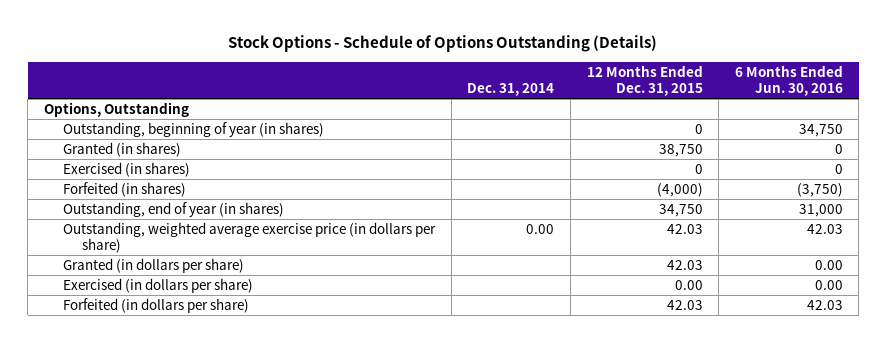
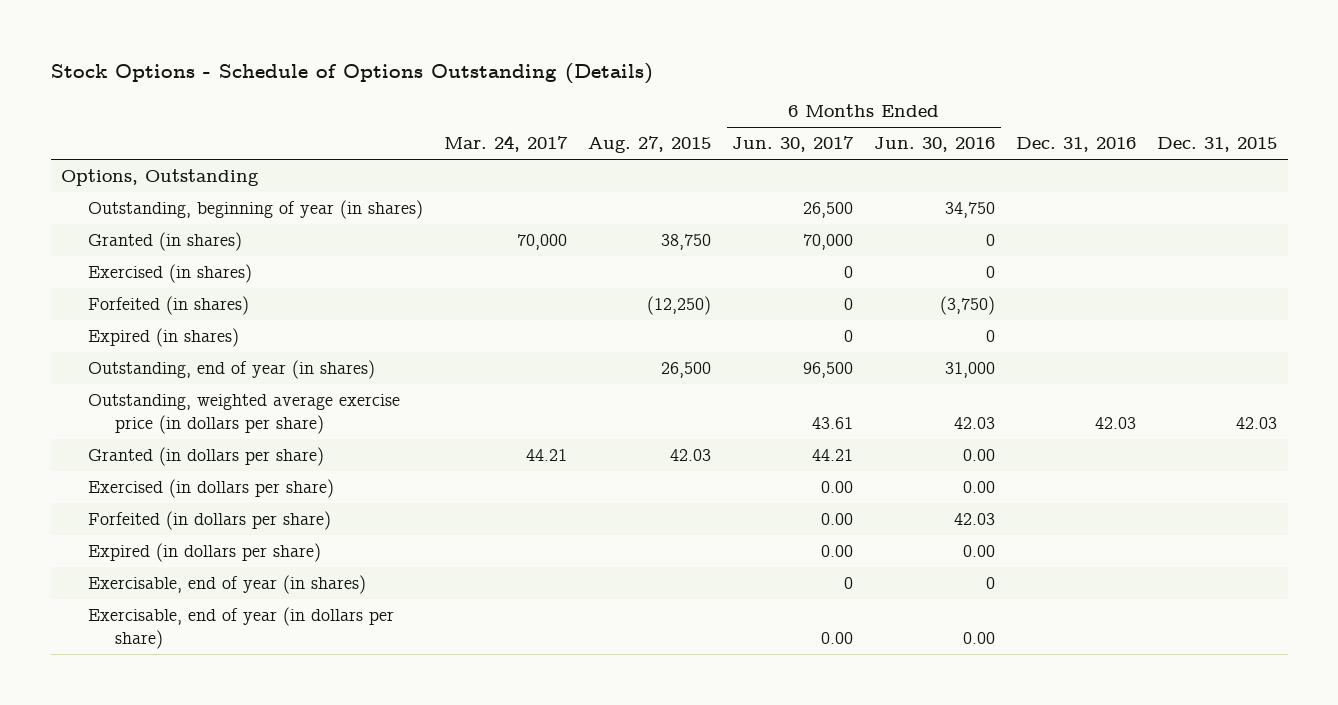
[467,82,555,96] Dec. 31, 2014 -> none
[586,64,703,96] 12 Months Ended Dec. 31, 2015 -> none
none -> [444,135,569,153] Mar. 24, 2017
none -> [588,136,712,154] Aug. 27, 2015
none -> [732,136,855,153] Jun. 30, 2017
none -> [1016,137,1137,153] Dec. 31, 2016
none -> [1157,137,1278,153] Dec. 31, 2015
none -> [88,327,240,347] Expired (in shares)
none -> [88,542,322,562] Expired (in dollars per share)
none -> [88,574,367,594] Exercisable, end of year (in shares)
none -> [88,606,395,649] Exercisable, end of year (in dollars per share)

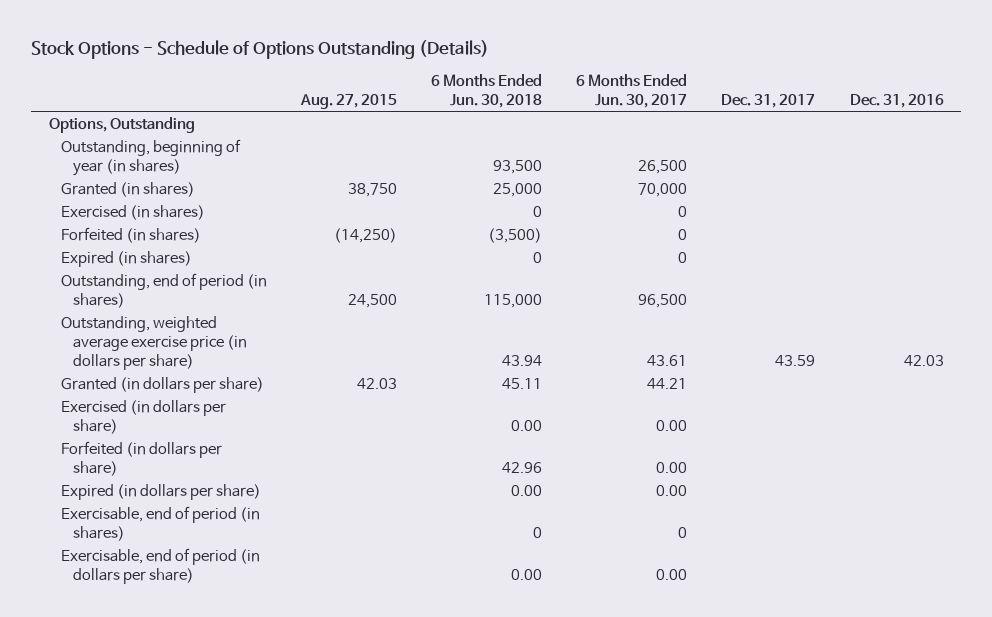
[444,135,569,153] Mar. 24, 2017 -> none
[874,137,996,153] Jun. 30, 2016 -> none
[1157,137,1278,153] Dec. 31, 2015 -> none
none -> [431,74,543,108] 6 Months Ended Jun. 30, 2018
none -> [721,93,816,108] Dec. 31, 2017
[647,295,712,315] (12,250) -> [333,228,397,244] (14,250)
[88,359,376,379] Outstanding, end of year (in shares) -> [60,273,267,308] Outstanding, end of period (in shares)
[661,361,712,378] 26,500 -> [347,293,397,308] 24,500
[88,574,367,594] Exercisable, end of year (in shares) -> [60,506,260,541] Exercisable, end of period (in shares)
[88,606,395,649] Exercisable, end of year (in dollars per share) -> [60,548,260,584] Exercisable, end of period (in dollars per share)

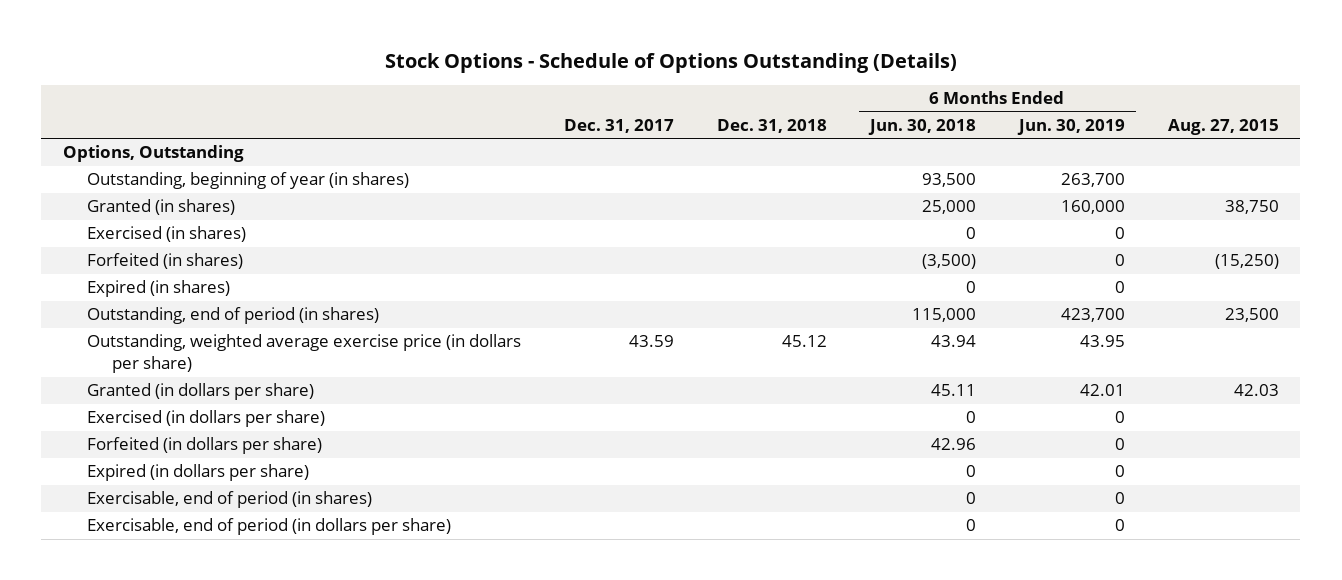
[576,74,688,108] 6 Months Ended Jun. 30, 2017 -> none
[849,93,944,108] Dec. 31, 2016 -> none
none -> [717,118,828,133] Dec. 31, 2018
none -> [1016,118,1125,135] Jun. 30, 2019
[333,228,397,244] (14,250) -> [1214,254,1279,270] (15,250)
[347,293,397,308] 24,500 -> [1224,308,1279,323] 23,500
[511,419,543,431] 0.00 -> [965,411,976,424] 0
[511,485,543,497] 0.00 -> [965,465,976,478] 0
[511,568,543,580] 0.00 -> [965,519,976,532] 0

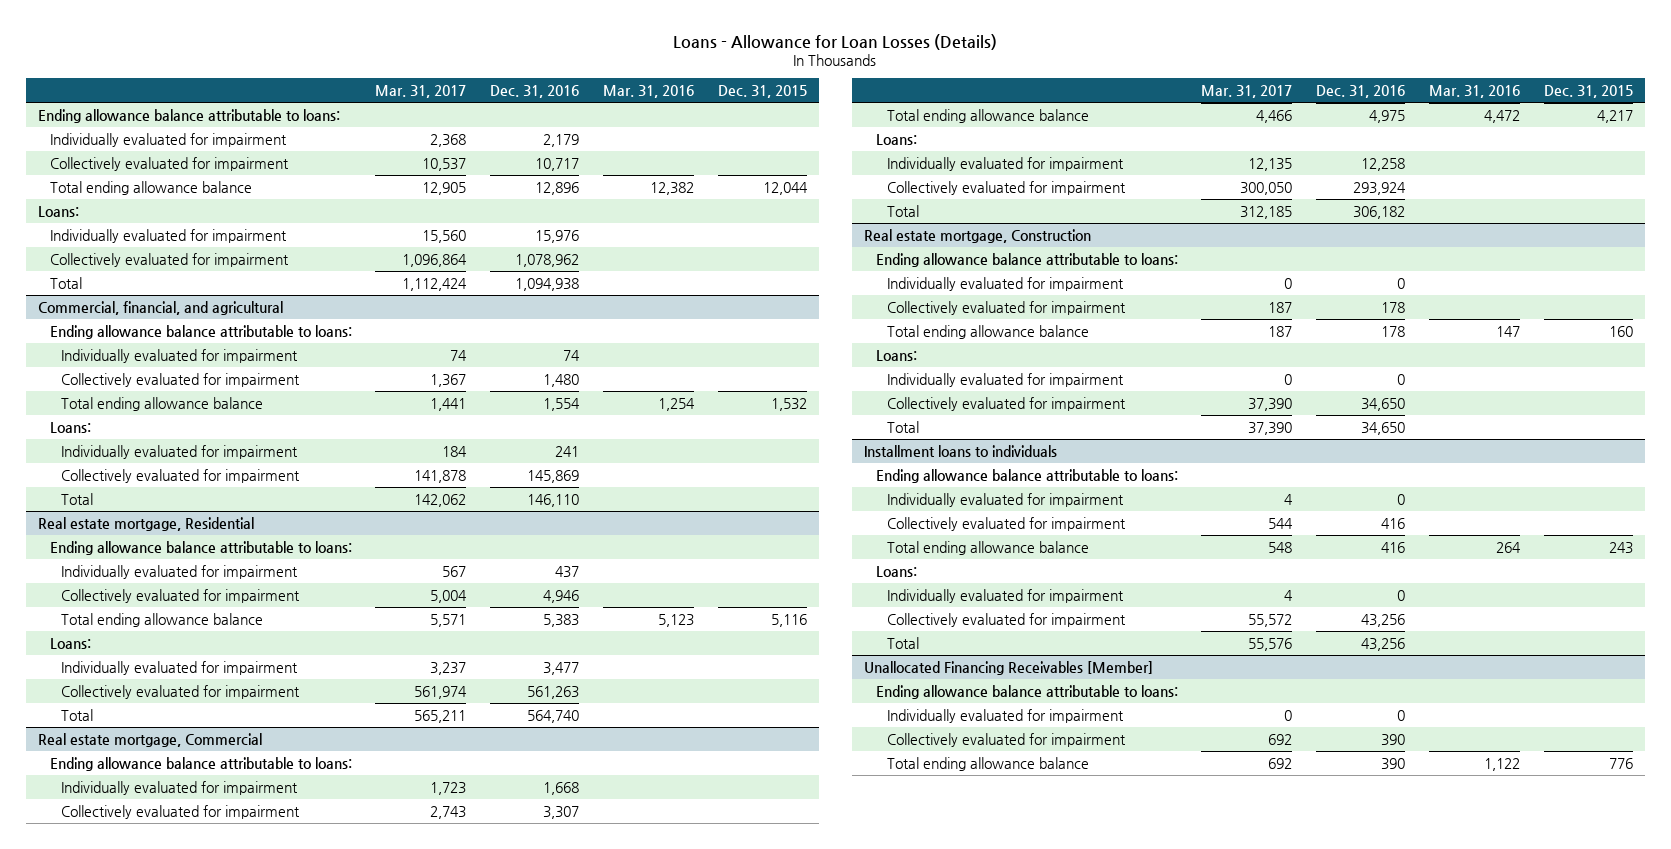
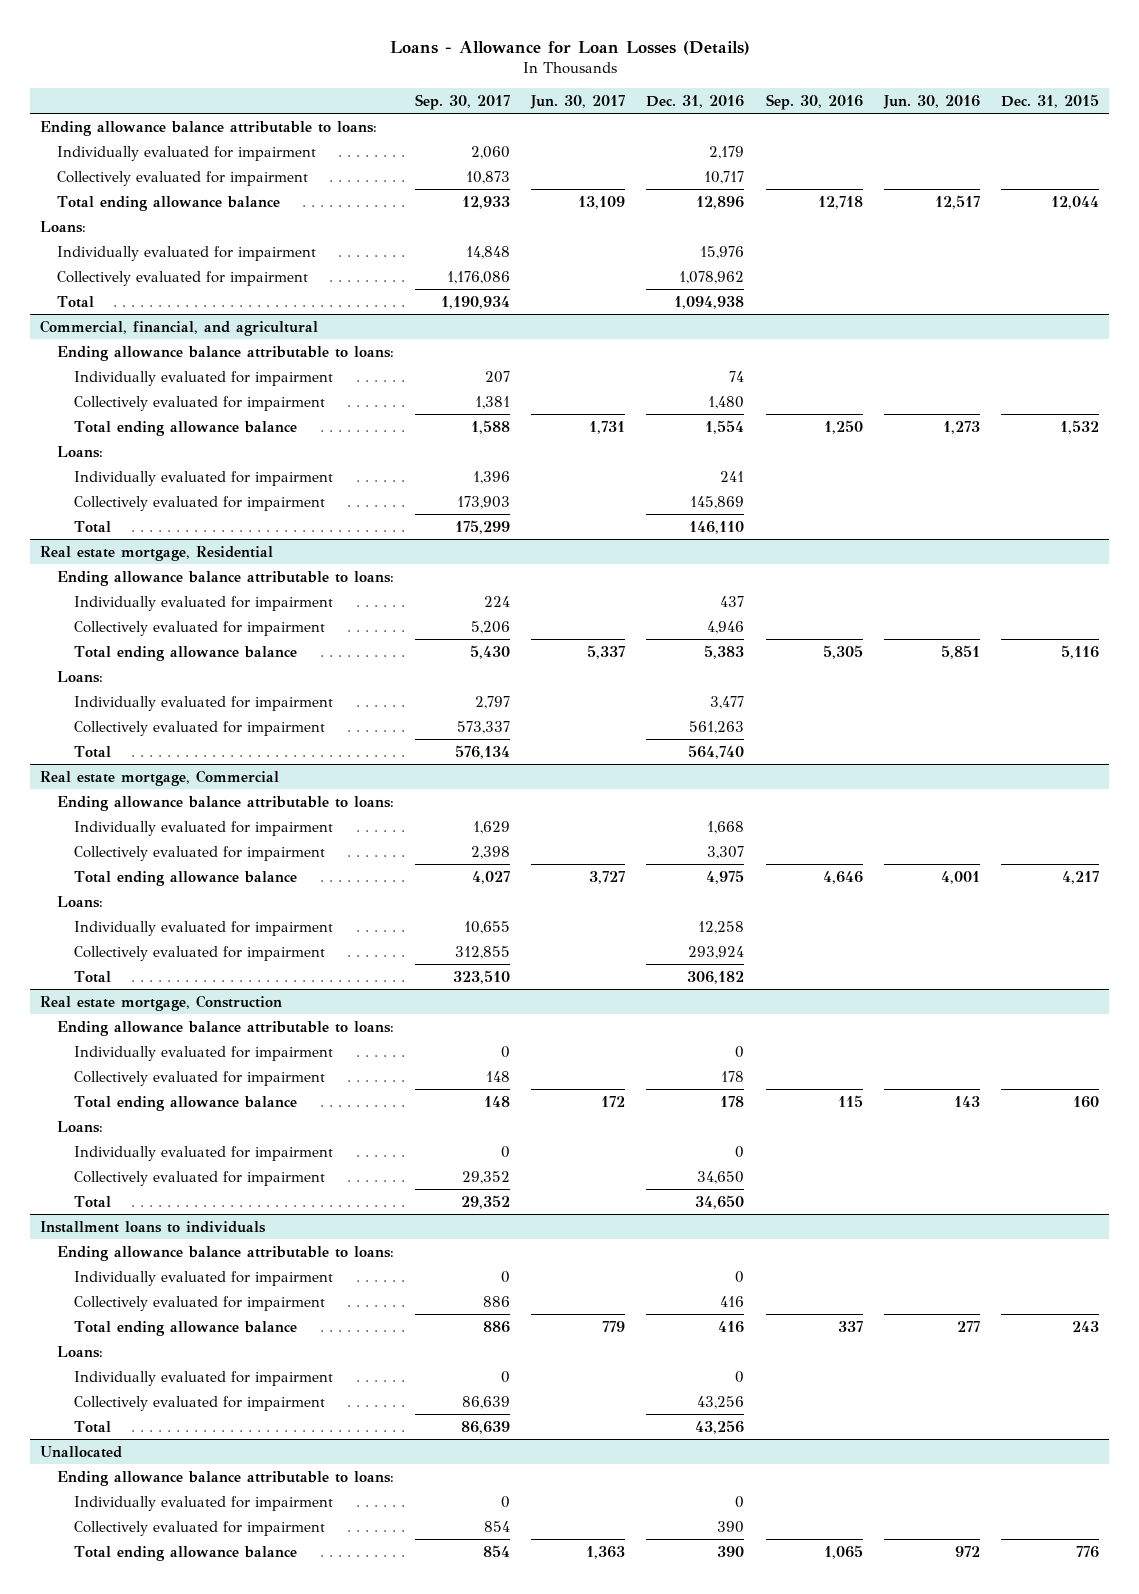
[375,84,467,98] Mar. 31, 2017 -> none
[602,84,694,98] Mar. 31, 2016 -> none
none -> [415,93,511,110] Sep. 30, 2017
none -> [530,94,626,109] Jun. 30, 2017
none -> [765,93,863,110] Sep. 30, 2016
none -> [882,94,980,109] Jun. 30, 2016
[863,660,1153,675] Unallocated Financing Receivables [Member] -> [40,1445,123,1458] Unallocated

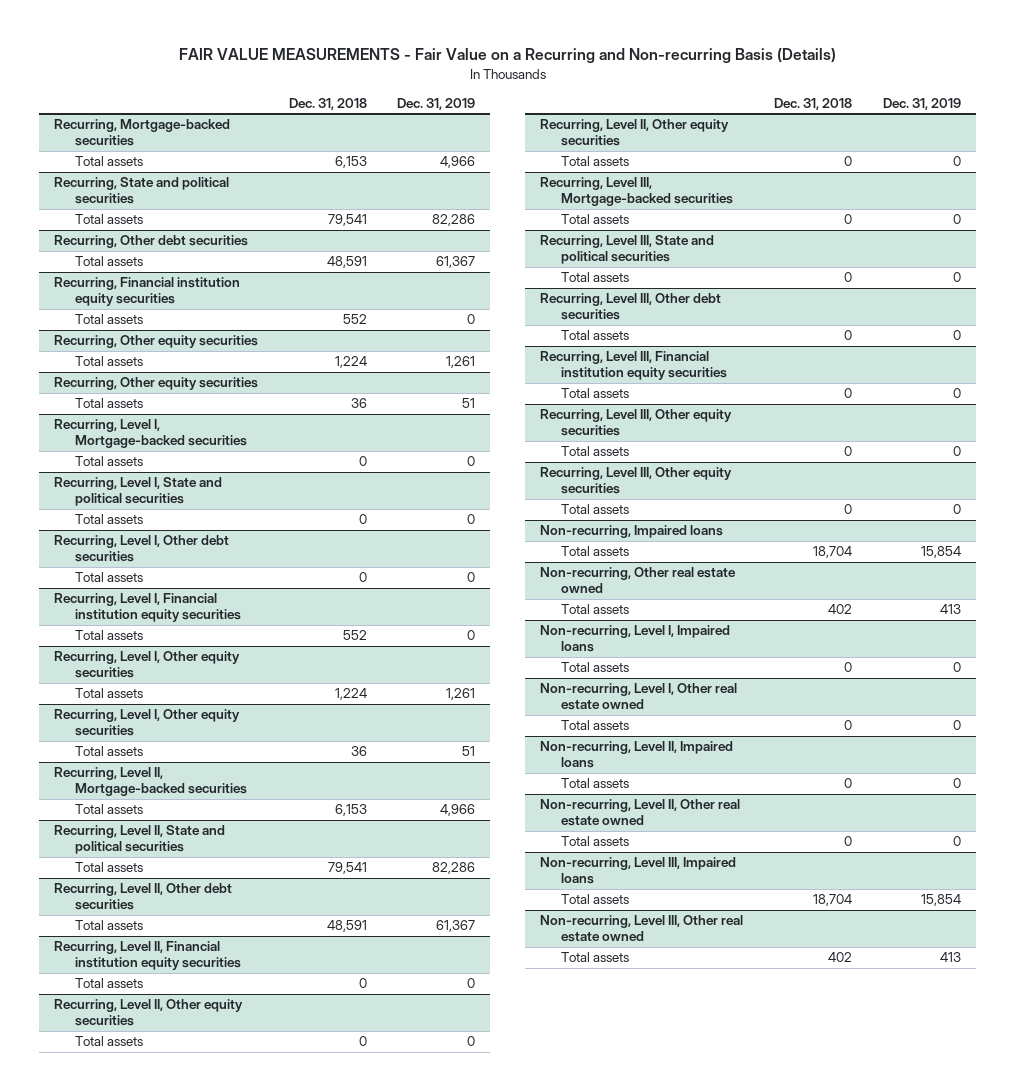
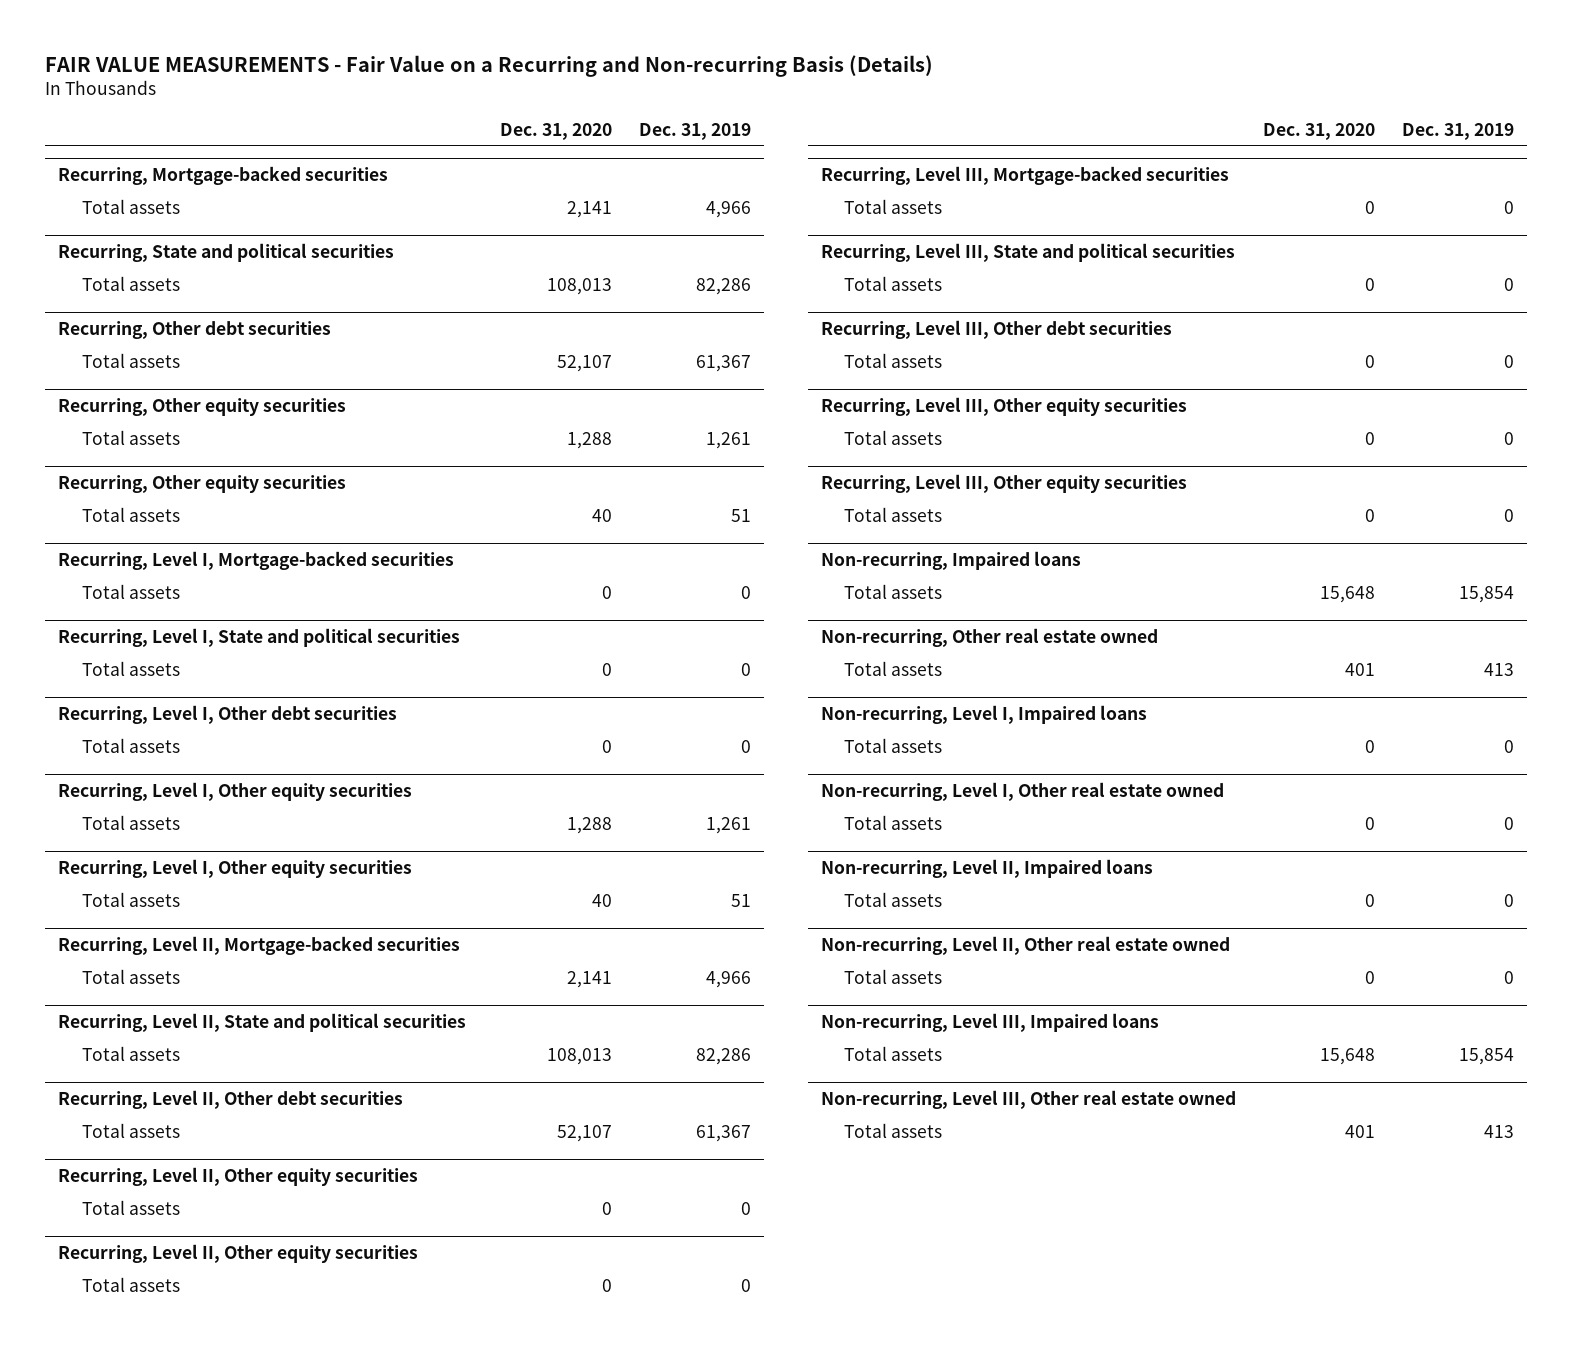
[288,97,367,110] Dec. 31, 2018 -> none
none -> [500,122,613,140] Dec. 31, 2020
[54,277,241,307] Recurring, Financial institution equity securities -> none
[75,314,144,325] Total assets -> none
[54,593,242,623] Recurring, Level I, Financial institution equity securities -> none
[75,630,144,641] Total assets -> none
[54,941,242,971] Recurring, Level II, Financial institution equity securities -> none
[75,978,144,989] Total assets -> none
[539,351,728,381] Recurring, Level III, Financial institution equity securities -> none
[561,388,630,399] Total assets -> none

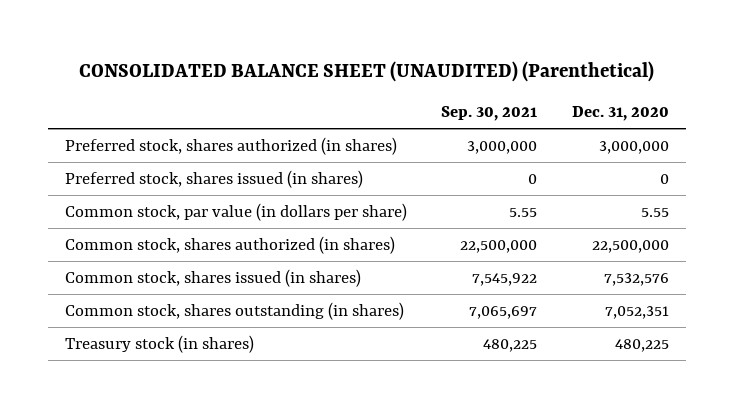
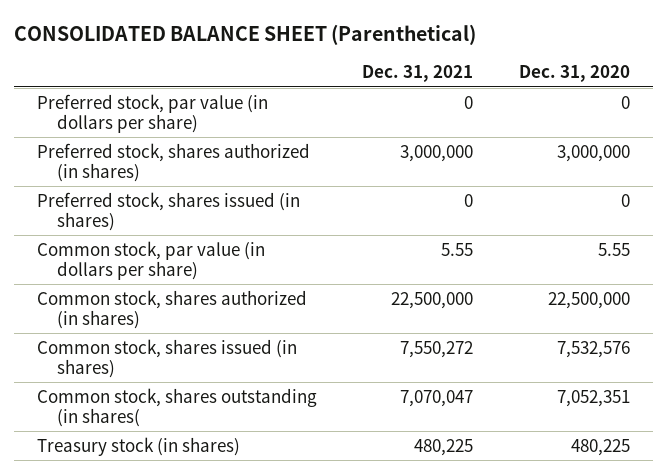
[78,60,654,82] CONSOLIDATED BALANCE SHEET (UNAUDITED) (Parenthetical) -> [14,23,477,45] CONSOLIDATED BALANCE SHEET (Parenthetical)
[441,106,538,122] Sep. 30, 2021 -> none
none -> [362,65,474,83] Dec. 31, 2021
none -> [36,93,268,133] Preferred stock, par value (in dollars per share)
[64,301,404,320] Common stock, shares outstanding (in shares) -> [36,387,317,427] Common stock, shares outstanding (in shares(

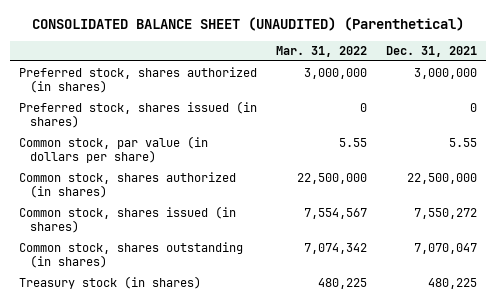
[14,23,477,45] CONSOLIDATED BALANCE SHEET (Parenthetical) -> [32,16,465,31] CONSOLIDATED BALANCE SHEET (UNAUDITED) (Parenthetical)
[518,65,630,83] Dec. 31, 2020 -> none
none -> [276,46,368,58] Mar. 31, 2022
[36,93,268,133] Preferred stock, par value (in dollars per share) -> none
[36,387,317,427] Common stock, shares outstanding (in shares( -> [19,241,244,268] Common stock, shares outstanding (in shares)

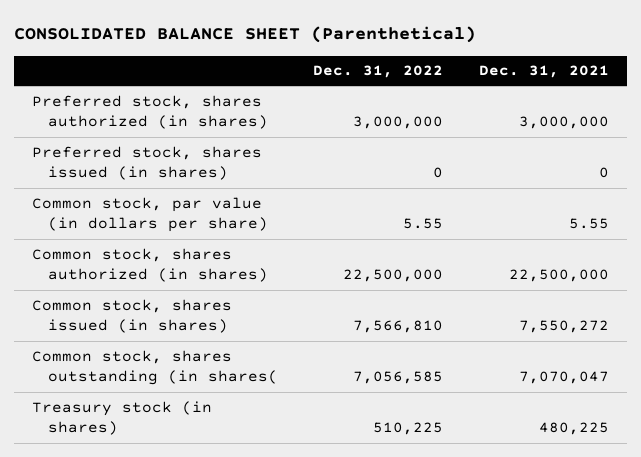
[32,16,465,31] CONSOLIDATED BALANCE SHEET (UNAUDITED) (Parenthetical) -> [14,26,477,44] CONSOLIDATED BALANCE SHEET (Parenthetical)
[276,46,368,58] Mar. 31, 2022 -> none
none -> [313,65,444,79] Dec. 31, 2022
[19,241,244,268] Common stock, shares outstanding (in shares) -> [32,349,278,386] Common stock, shares outstanding (in shares(

